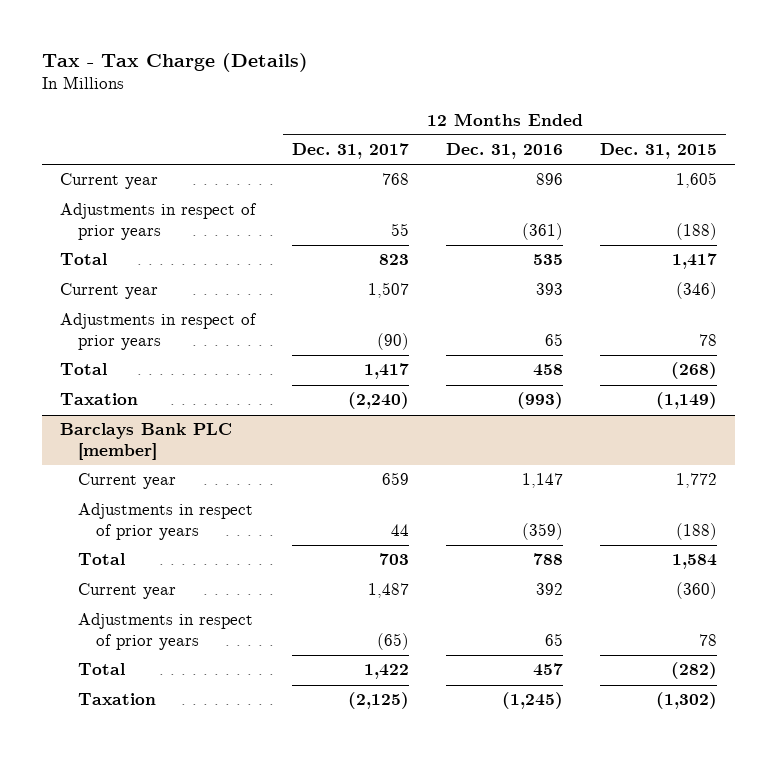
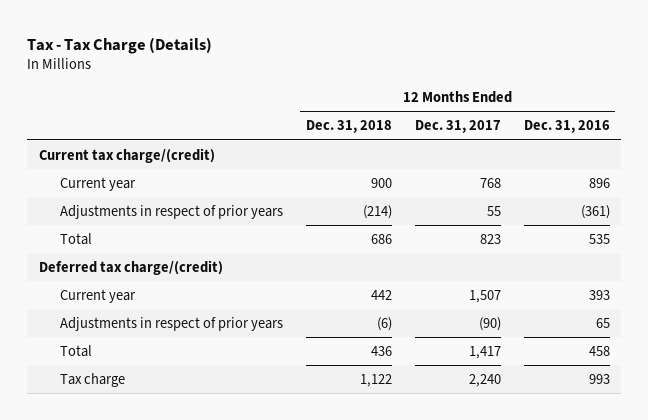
[600,143,718,160] Dec. 31, 2015 -> none
none -> [305,120,392,134] Dec. 31, 2018
none -> [38,147,215,163] Current tax charge/(credit)
none -> [38,259,223,275] Deferred tax charge/(credit)
[60,393,139,406] Taxation -> none
[60,423,233,460] Barclays Bank PLC [member] -> none
[77,473,176,490] Current year -> none
[77,503,253,540] Adjustments in respect of prior years -> none
[77,553,125,566] Total -> none
[77,583,176,600] Current year -> none
[77,613,253,650] Adjustments in respect of prior years -> none
[77,663,125,676] Total -> none
[77,693,156,706] Taxation -> none
none -> [59,372,125,387] Tax charge

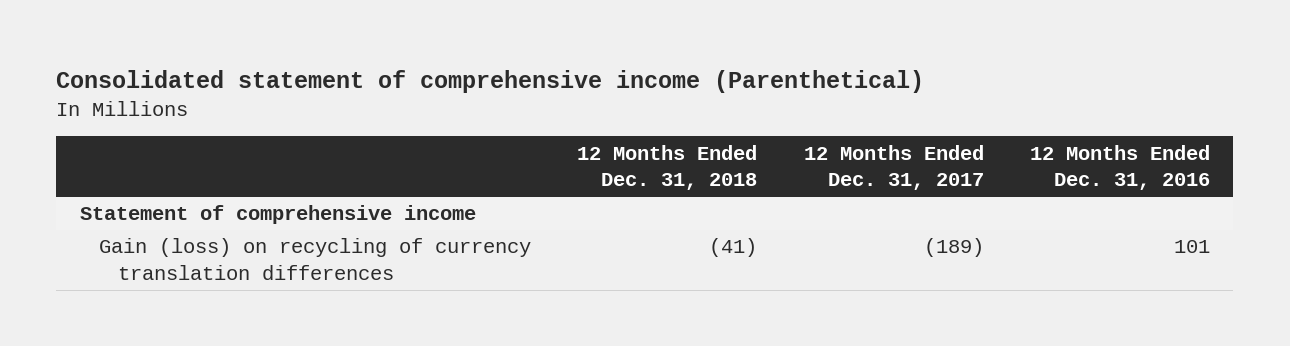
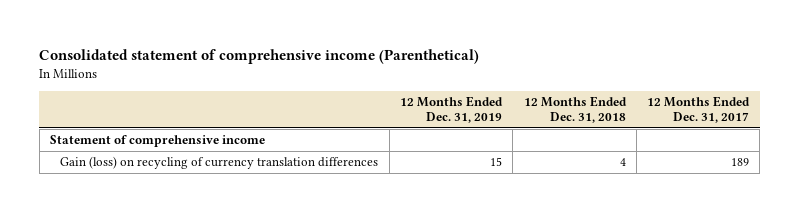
[1030,144,1211,191] 12 Months Ended Dec. 31, 2016 -> none
none -> [399,95,503,124] 12 Months Ended Dec. 31, 2019
[709,238,758,258] (41) -> [619,158,626,167] 4
[923,238,984,258] (189) -> [731,158,750,167] 189

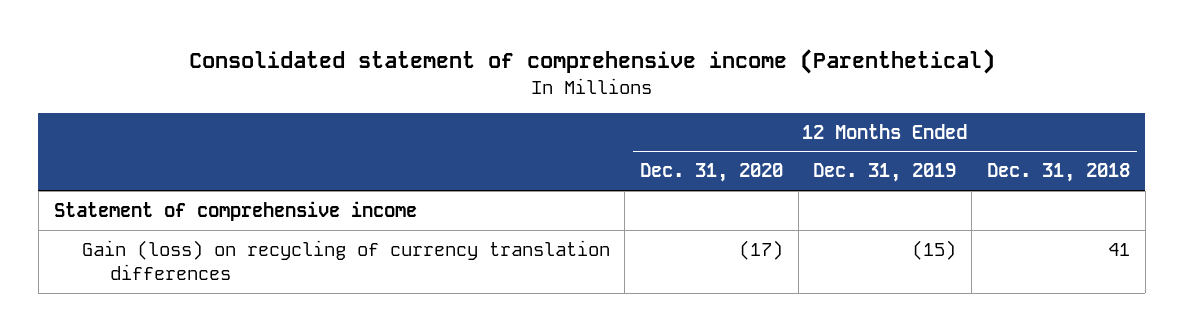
[647,95,751,124] 12 Months Ended Dec. 31, 2017 -> none
none -> [640,163,784,183] Dec. 31, 2020
[489,157,502,167] 15 -> [912,240,957,261] (15)
[619,158,626,167] 4 -> [1107,243,1130,257] 41

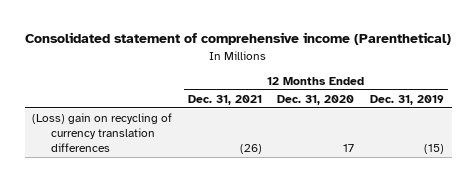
[986,163,1130,183] Dec. 31, 2018 -> none
none -> [187,95,262,106] Dec. 31, 2021
[53,201,417,222] Statement of comprehensive income -> none
[81,240,610,280] Gain (loss) on recycling of currency translation differences -> [32,113,173,153] (Loss) gain on recycling of currency translation differences
[739,240,784,261] (17) -> [343,144,355,153] 17

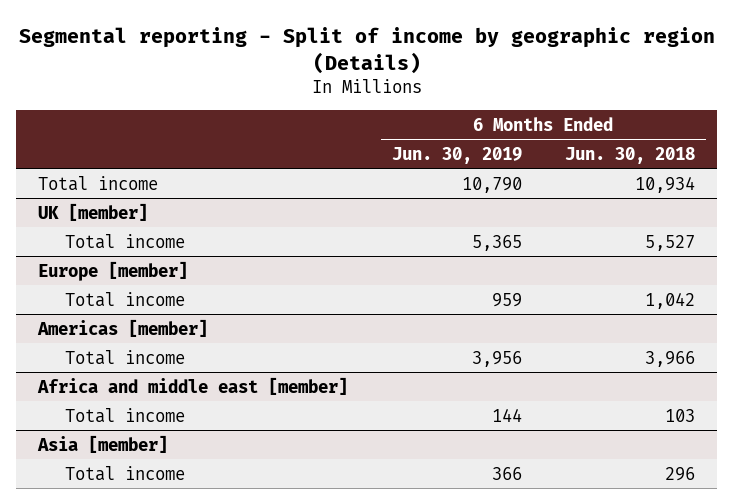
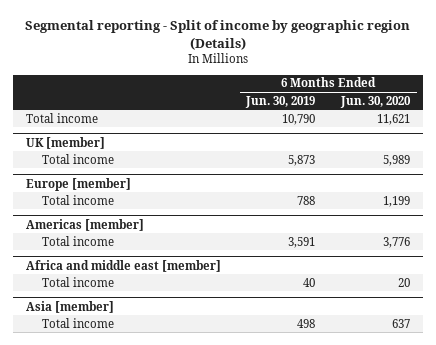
[565,146,696,164] Jun. 30, 2018 -> none
none -> [340,95,412,108] Jun. 30, 2020
[471,234,522,251] 5,365 -> [288,154,316,166] 5,873
[491,292,522,307] 959 -> [297,195,316,205] 788
[471,350,522,367] 3,956 -> [288,236,316,248] 3,591
[491,407,522,422] 144 -> [303,277,316,287] 40
[491,466,522,480] 366 -> [297,318,316,328] 498

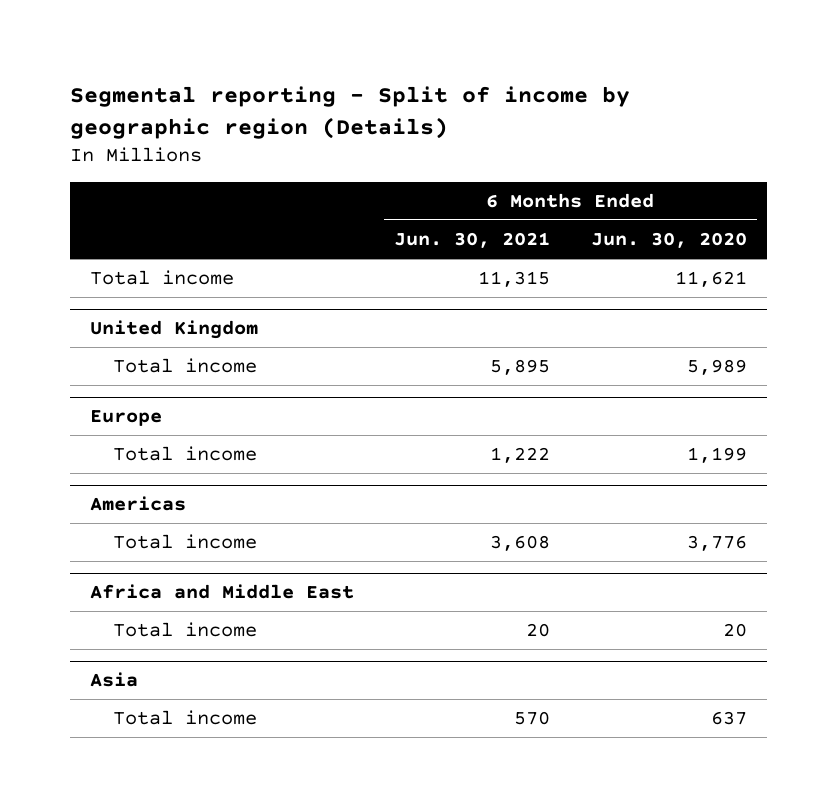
[245,95,316,108] Jun. 30, 2019 -> none
none -> [394,232,551,249] Jun. 30, 2021
[25,136,105,149] UK [member] -> [90,320,259,340] United Kingdom
[25,177,131,191] Europe [member] -> [90,410,163,427] Europe
[25,218,144,231] Americas [member] -> [90,496,187,512] Americas
[25,259,221,272] Africa and middle east [member] -> [90,584,355,600] Africa and Middle East
[25,300,114,313] Asia [member] -> [90,672,139,688] Asia

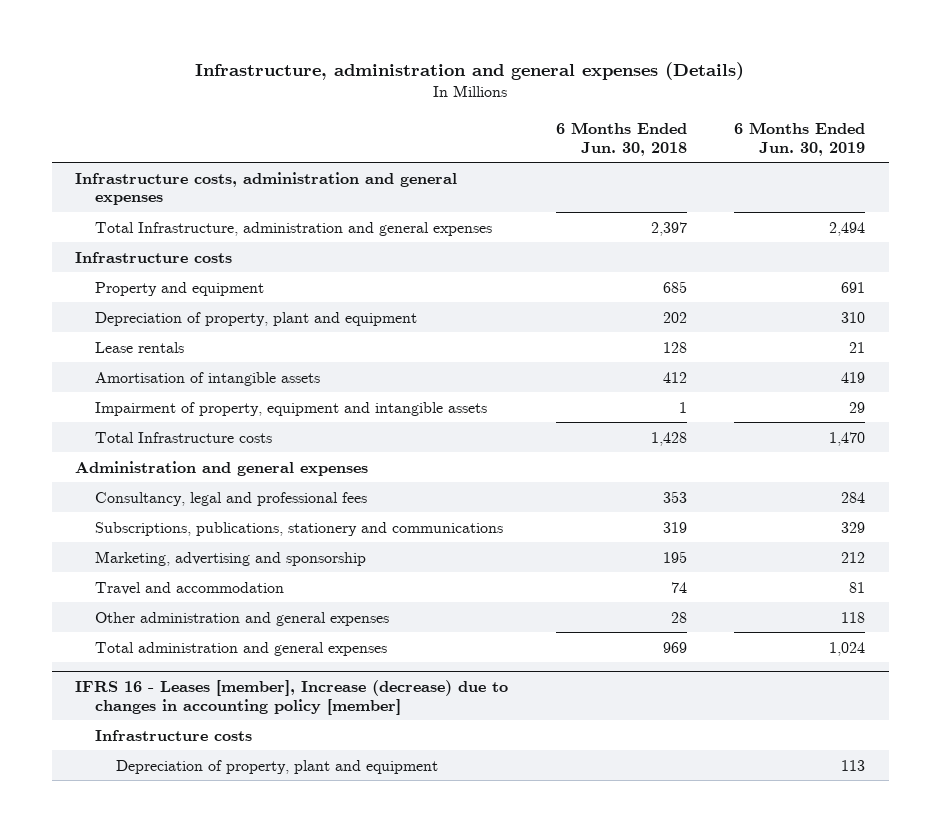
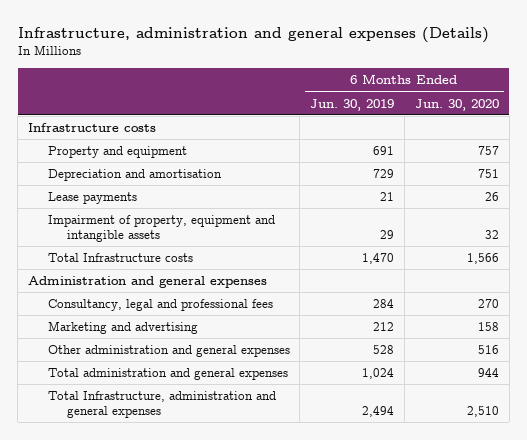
[555,121,687,156] 6 Months Ended Jun. 30, 2018 -> none
none -> [414,98,499,111] Jun. 30, 2020
[75,171,458,206] Infrastructure costs, administration and general expenses -> none
[95,311,418,326] Depreciation of property, plant and equipment -> none
[95,371,321,386] Amortisation of intangible assets -> none
none -> [47,169,222,182] Depreciation and amortisation
[95,341,185,353] Lease rentals -> [47,192,137,205] Lease payments
[95,521,504,536] Subscriptions, publications, stationery and communications -> none
[95,581,285,595] Travel and accommodation -> none
[95,550,367,566] Marketing, advertising and sponsorship -> [47,321,198,335] Marketing and advertising
[840,611,865,623] 118 -> [373,345,395,355] 528
[75,679,509,715] IFRS 16 - Leases [member], Increase (decrease) due to changes in accounting policy [member] -> none
[95,729,253,741] Infrastructure costs -> none
[115,759,438,774] Depreciation of property, plant and equipment -> none
[95,221,493,236] Total Infrastructure, administration and general expenses -> [47,391,276,419] Total Infrastructure, administration and general expenses

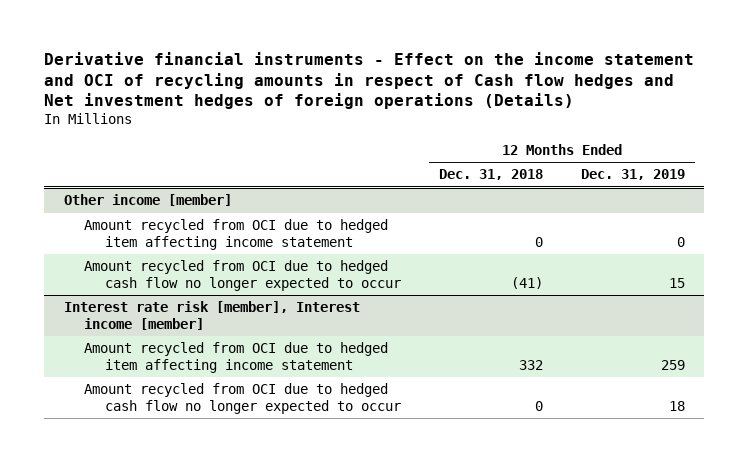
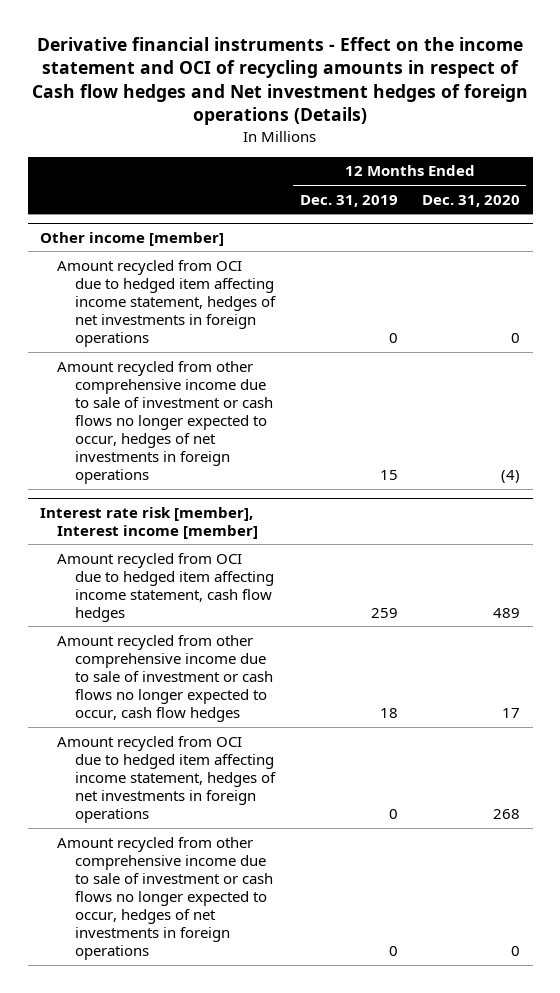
[438,169,543,181] Dec. 31, 2018 -> none
none -> [422,194,521,207] Dec. 31, 2020
[84,219,389,250] Amount recycled from OCI due to hedged item affecting income statement -> [57,259,276,347] Amount recycled from OCI due to hedged item affecting income statement, hedges of net investments in foreign operations
[84,260,401,291] Amount recycled from OCI due to hedged cash flow no longer expected to occur -> [57,360,273,485] Amount recycled from other comprehensive income due to sale of investment or cash flows no longer expected to occur, hedges of net investments in foreign operations
[84,342,389,373] Amount recycled from OCI due to hedged item affecting income statement -> [57,552,274,622] Amount recycled from OCI due to hedged item affecting income statement, cash flow hedges
[84,383,401,414] Amount recycled from OCI due to hedged cash flow no longer expected to occur -> [57,634,273,722] Amount recycled from other comprehensive income due to sale of investment or cash flows no longer expected to occur, cash flow hedges
none -> [57,735,276,823] Amount recycled from OCI due to hedged item affecting income statement, hedges of net investments in foreign operations
none -> [57,836,273,961] Amount recycled from other comprehensive income due to sale of investment or cash flows no longer expected to occur, hedges of net investments in foreign operations

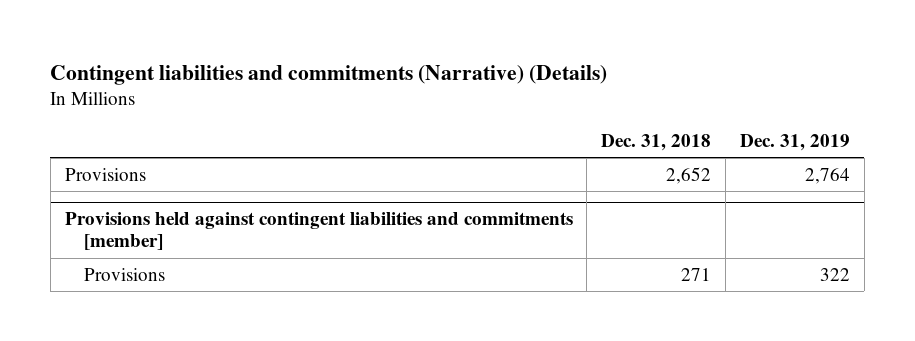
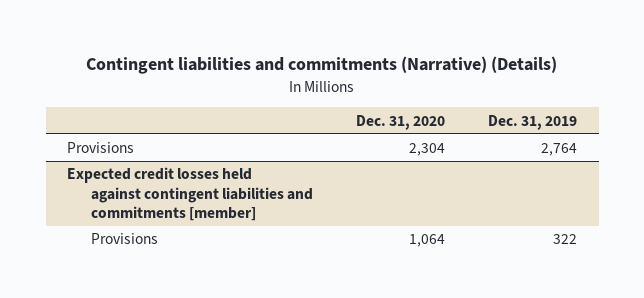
[601,133,712,151] Dec. 31, 2018 -> none
none -> [356,114,446,130] Dec. 31, 2020
[64,212,573,251] Provisions held against contingent liabilities and commitments [member] -> [67,167,313,221] Expected credit losses held against contingent liabilities and commitments [member]

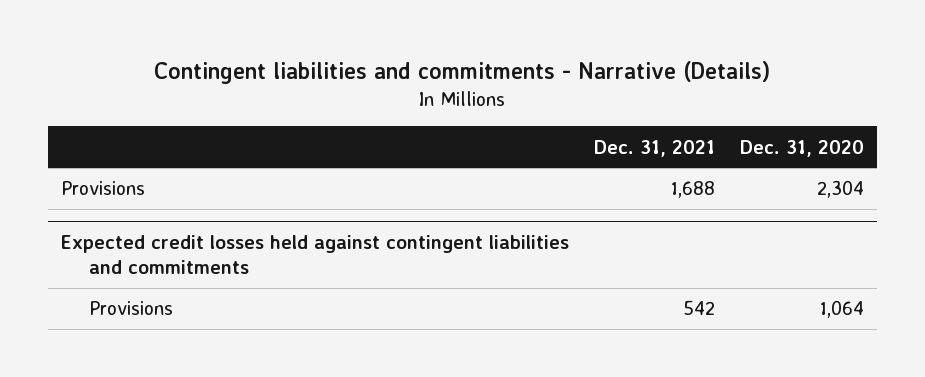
[86,56,558,75] Contingent liabilities and commitments (Narrative) (Details) -> [154,61,771,85] Contingent liabilities and commitments - Narrative (Details)
[488,114,578,130] Dec. 31, 2019 -> none
none -> [593,139,715,157] Dec. 31, 2021
[67,167,313,221] Expected credit losses held against contingent liabilities and commitments [member] -> [60,234,569,275] Expected credit losses held against contingent liabilities and commitments

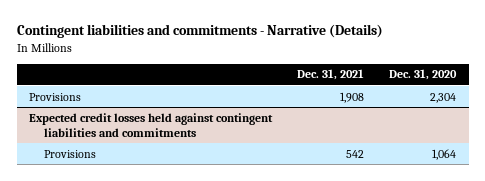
[669,181,715,199] 1,688 -> [340,91,365,103] 1,908

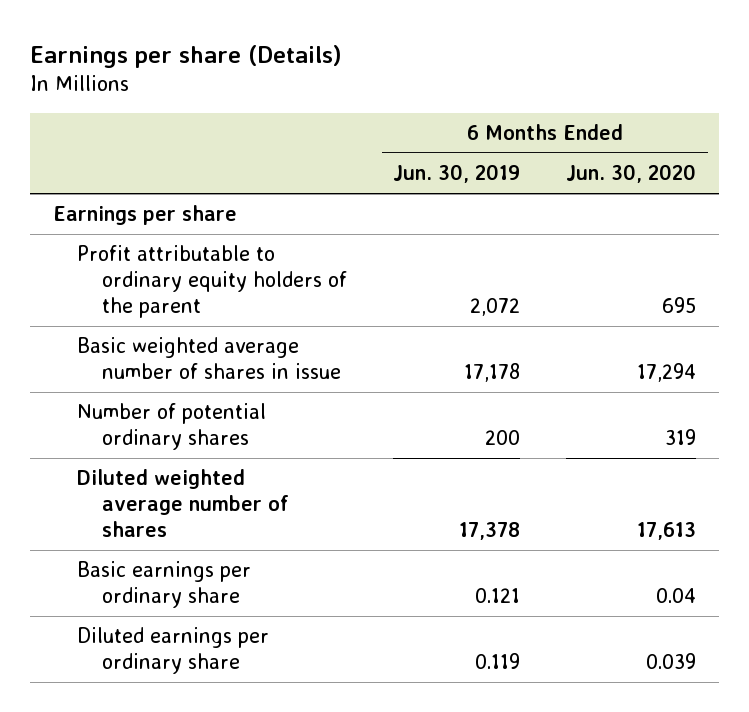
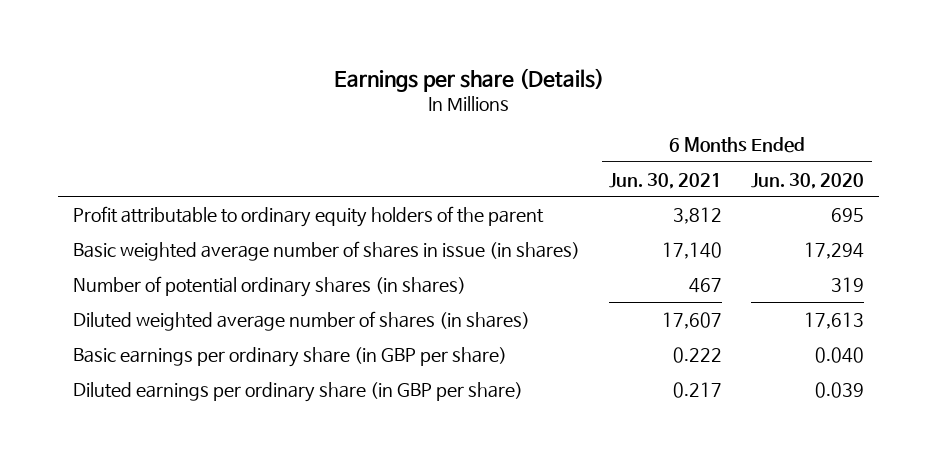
[393,164,521,184] Jun. 30, 2019 -> none
none -> [609,172,723,189] Jun. 30, 2021
[52,205,237,226] Earnings per share -> none
[77,337,342,380] Basic weighted average number of shares in issue -> [73,240,581,261] Basic weighted average number of shares in issue (in shares)
[77,403,267,451] Number of potential ordinary shares -> [73,275,467,297] Number of potential ordinary shares (in shares)
[77,469,290,537] Diluted weighted average number of shares -> [73,310,531,331] Diluted weighted average number of shares (in shares)
[77,561,252,609] Basic earnings per ordinary share -> [73,346,508,367] Basic earnings per ordinary share (in GBP per share)
[656,588,697,604] 0.04 -> [815,346,865,363] 0.040
[77,627,270,675] Diluted earnings per ordinary share -> [73,381,524,402] Diluted earnings per ordinary share (in GBP per share)

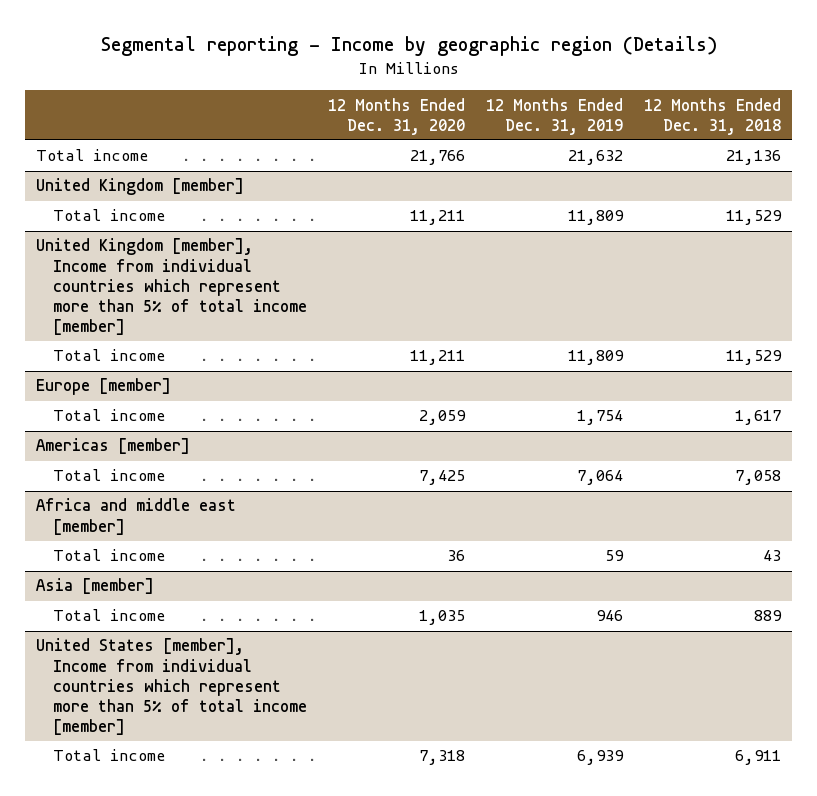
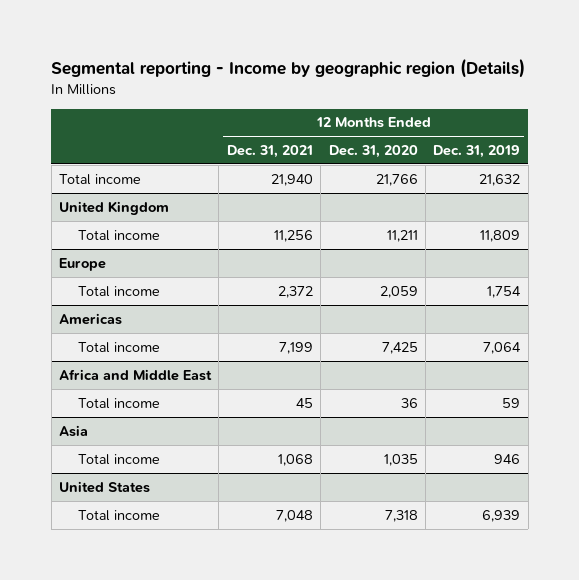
[644,97,782,135] 12 Months Ended Dec. 31, 2018 -> none
none -> [226,144,313,158] Dec. 31, 2021
[52,209,165,222] Total income -> none
[36,238,307,335] United Kingdom [member], Income from individual countries which represent more than 5% of total income [member] -> none
[36,178,245,196] United Kingdom [member] -> [59,200,170,215] United Kingdom
[36,378,172,396] Europe [member] -> [59,257,107,271] Europe
[36,438,191,455] Americas [member] -> [59,312,123,325] Americas
[36,498,237,535] Africa and middle east [member] -> [59,368,213,381] Africa and Middle East
[36,578,155,595] Asia [member] -> [59,424,89,437] Asia
[36,638,307,735] United States [member], Income from individual countries which represent more than 5% of total income [member] -> none
none -> [59,480,151,493] United States

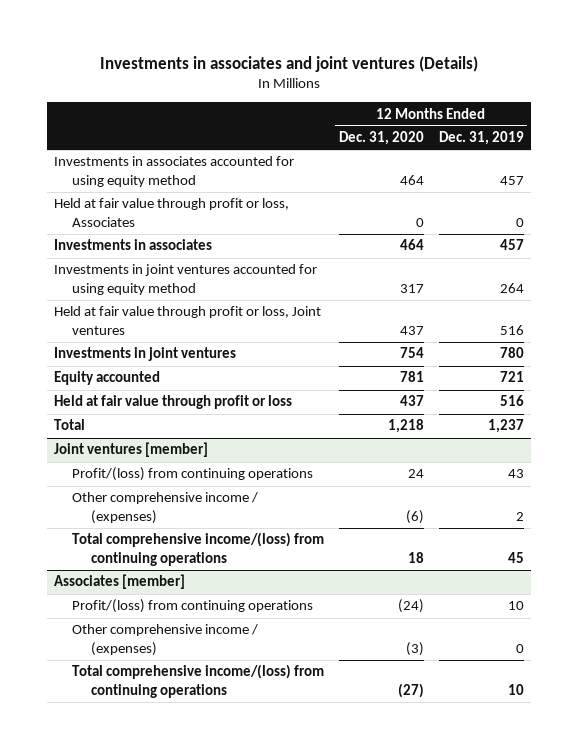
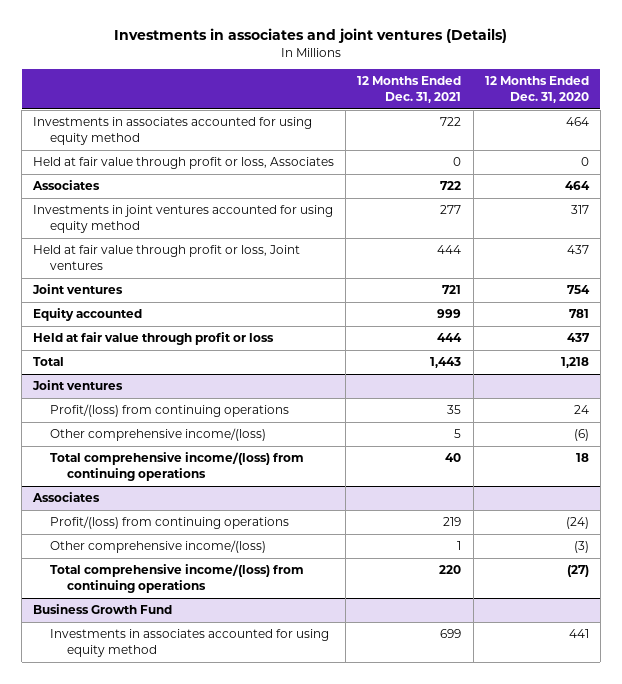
[438,131,524,146] Dec. 31, 2019 -> none
none -> [357,76,462,103] 12 Months Ended Dec. 31, 2021
[53,239,212,251] Investments in associates -> [32,180,101,191] Associates
[53,347,236,362] Investments in joint ventures -> [32,284,124,295] Joint ventures
[53,442,208,458] Joint ventures [member] -> [32,380,124,391] Joint ventures
[72,492,259,524] Other comprehensive income / (expenses) -> [50,428,267,442] Other comprehensive income/(loss)
[53,574,185,590] Associates [member] -> [32,492,101,503] Associates
[72,624,259,656] Other comprehensive income / (expenses) -> [50,540,267,554] Other comprehensive income/(loss)
none -> [33,604,173,615] Business Growth Fund
none -> [50,629,330,658] Investments in associates accounted for using equity method

